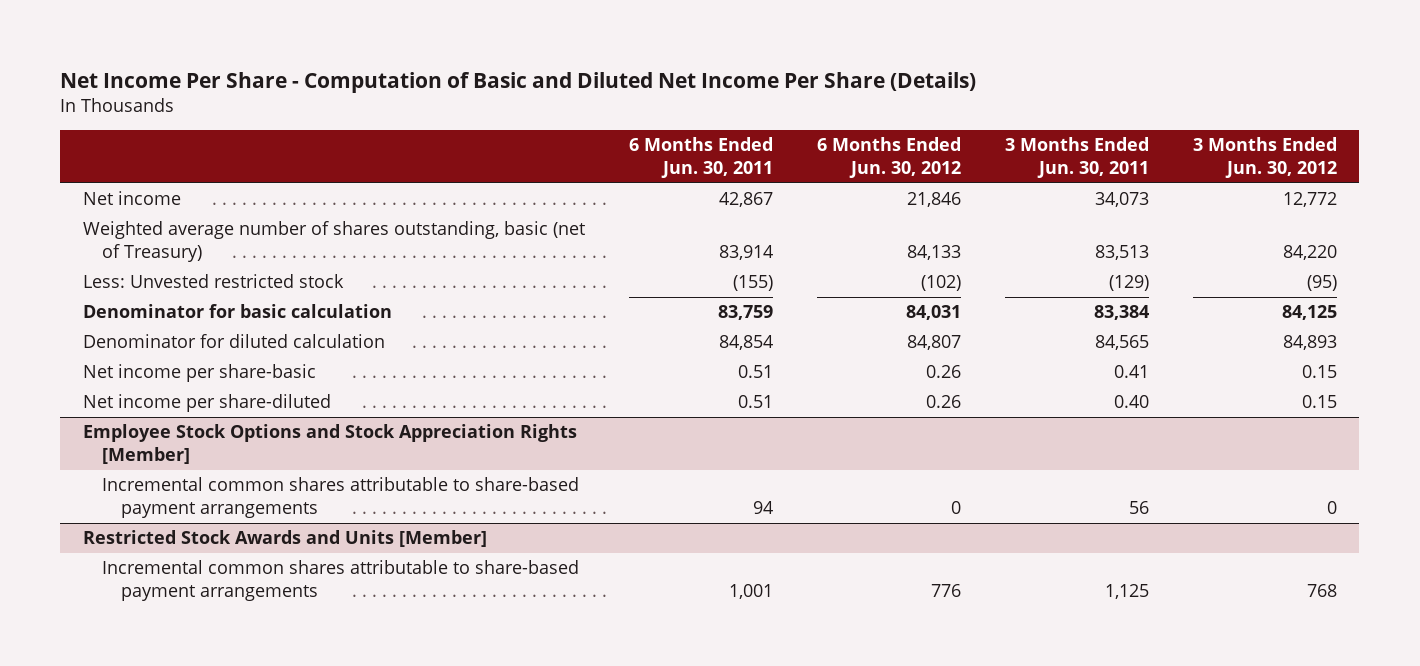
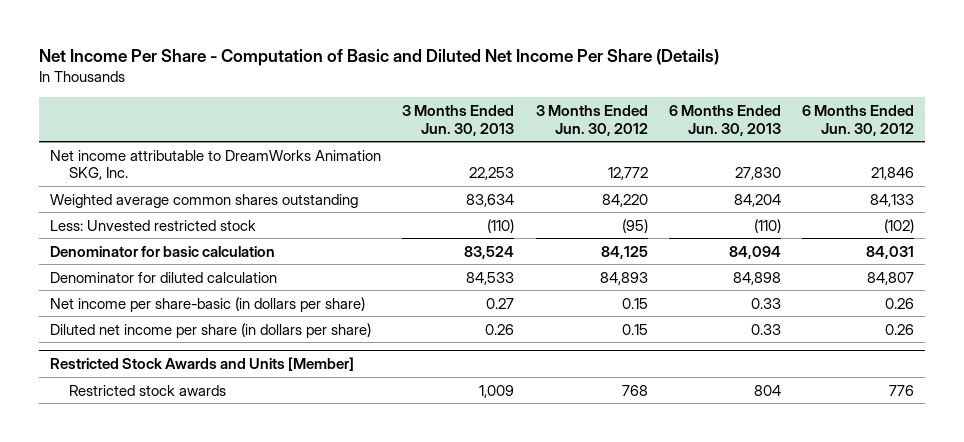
[628,137,773,179] 6 Months Ended Jun. 30, 2011 -> none
[1004,137,1149,179] 3 Months Ended Jun. 30, 2011 -> none
none -> [402,104,515,136] 3 Months Ended Jun. 30, 2013
none -> [669,104,782,136] 6 Months Ended Jun. 30, 2013
[82,191,181,206] Net income -> [49,149,381,181] Net income attributable to DreamWorks Animation SKG, Inc.
[82,221,585,263] Weighted average number of shares outstanding, basic (net of Treasury) -> [49,193,358,208] Weighted average common shares outstanding
[82,424,577,465] Employee Stock Options and Stock Appreciation Rights [Member] -> none
[101,477,579,519] Incremental common shares attributable to share-based payment arrangements -> none
[82,364,316,383] Net income per share-basic -> [49,296,365,312] Net income per share-basic (in dollars per share)
[82,394,331,413] Net income per share-diluted -> [49,322,371,338] Diluted net income per share (in dollars per share)
[101,560,579,602] Incremental common shares attributable to share-based payment arrangements -> [68,384,226,396] Restricted stock awards

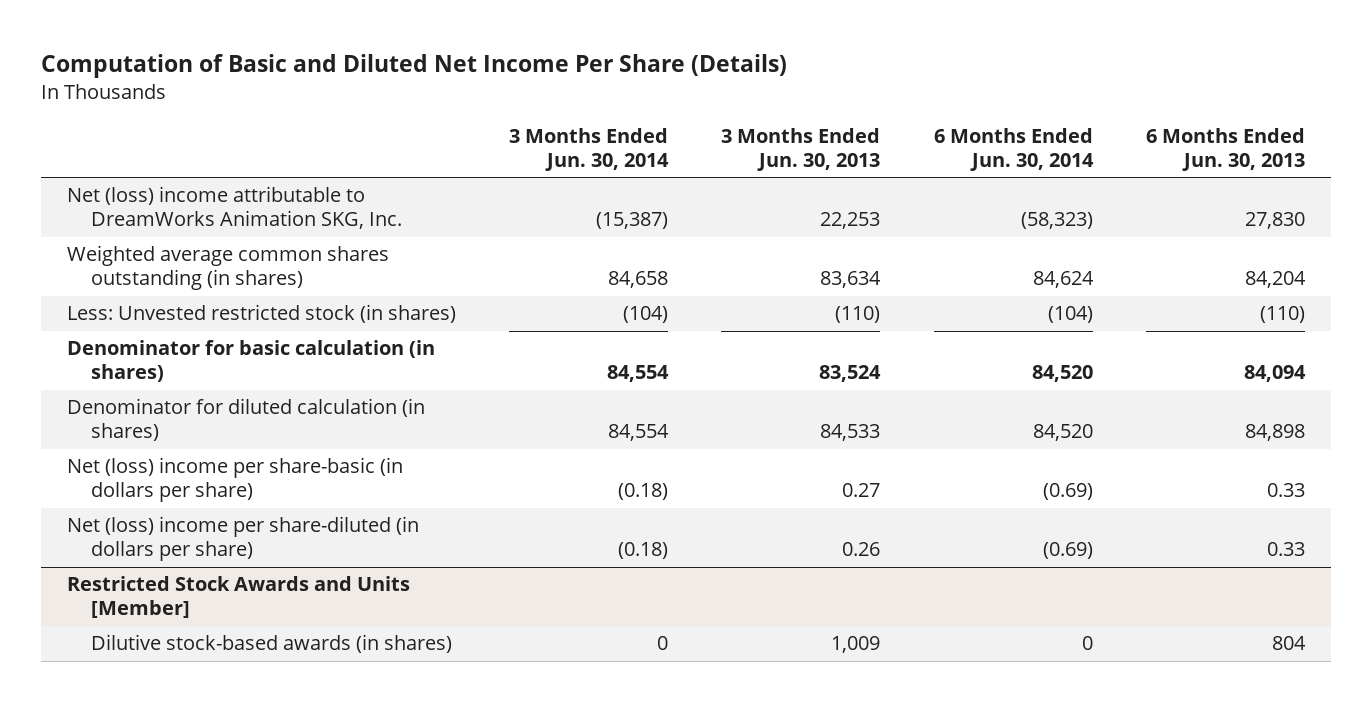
[39,49,720,67] Net Income Per Share - Computation of Basic and Diluted Net Income Per Share (Details) -> [40,53,787,78] Computation of Basic and Diluted Net Income Per Share (Details)
[535,104,648,136] 3 Months Ended Jun. 30, 2012 -> none
[802,104,915,136] 6 Months Ended Jun. 30, 2012 -> none
none -> [509,128,670,171] 3 Months Ended Jun. 30, 2014
none -> [933,128,1094,171] 6 Months Ended Jun. 30, 2014
[49,149,381,181] Net income attributable to DreamWorks Animation SKG, Inc. -> [67,186,403,230] Net (loss) income attributable to DreamWorks Animation SKG, Inc.
[49,193,358,208] Weighted average common shares outstanding -> [67,245,390,291] Weighted average common shares outstanding (in shares)
[49,219,256,231] Less: Unvested restricted stock -> [67,304,457,324] Less: Unvested restricted stock (in shares)
[49,245,275,257] Denominator for basic calculation -> [67,340,436,383] Denominator for basic calculation (in shares)
[49,271,277,283] Denominator for diluted calculation -> [67,398,426,442] Denominator for diluted calculation (in shares)
[49,296,365,312] Net income per share-basic (in dollars per share) -> [67,457,404,503] Net (loss) income per share-basic (in dollars per share)
[49,322,371,338] Diluted net income per share (in dollars per share) -> [67,516,420,562] Net (loss) income per share-diluted (in dollars per share)
[68,384,226,396] Restricted stock awards -> [91,634,453,654] Dilutive stock-based awards (in shares)

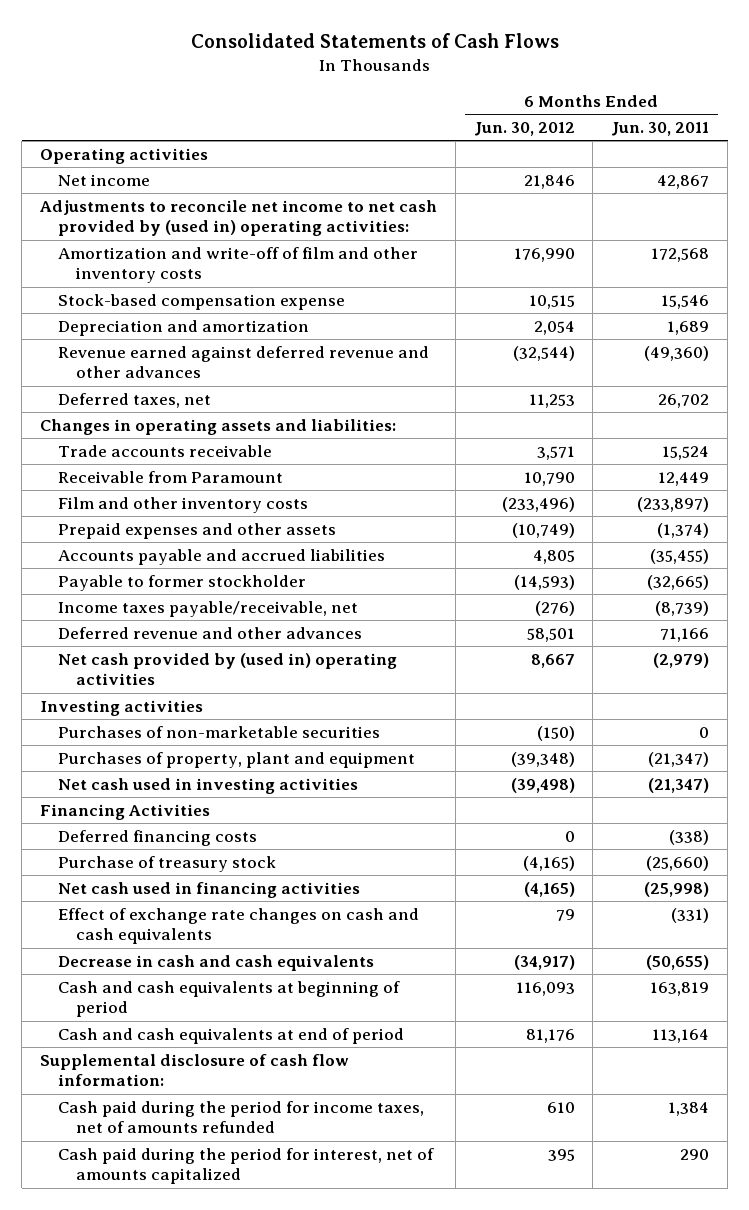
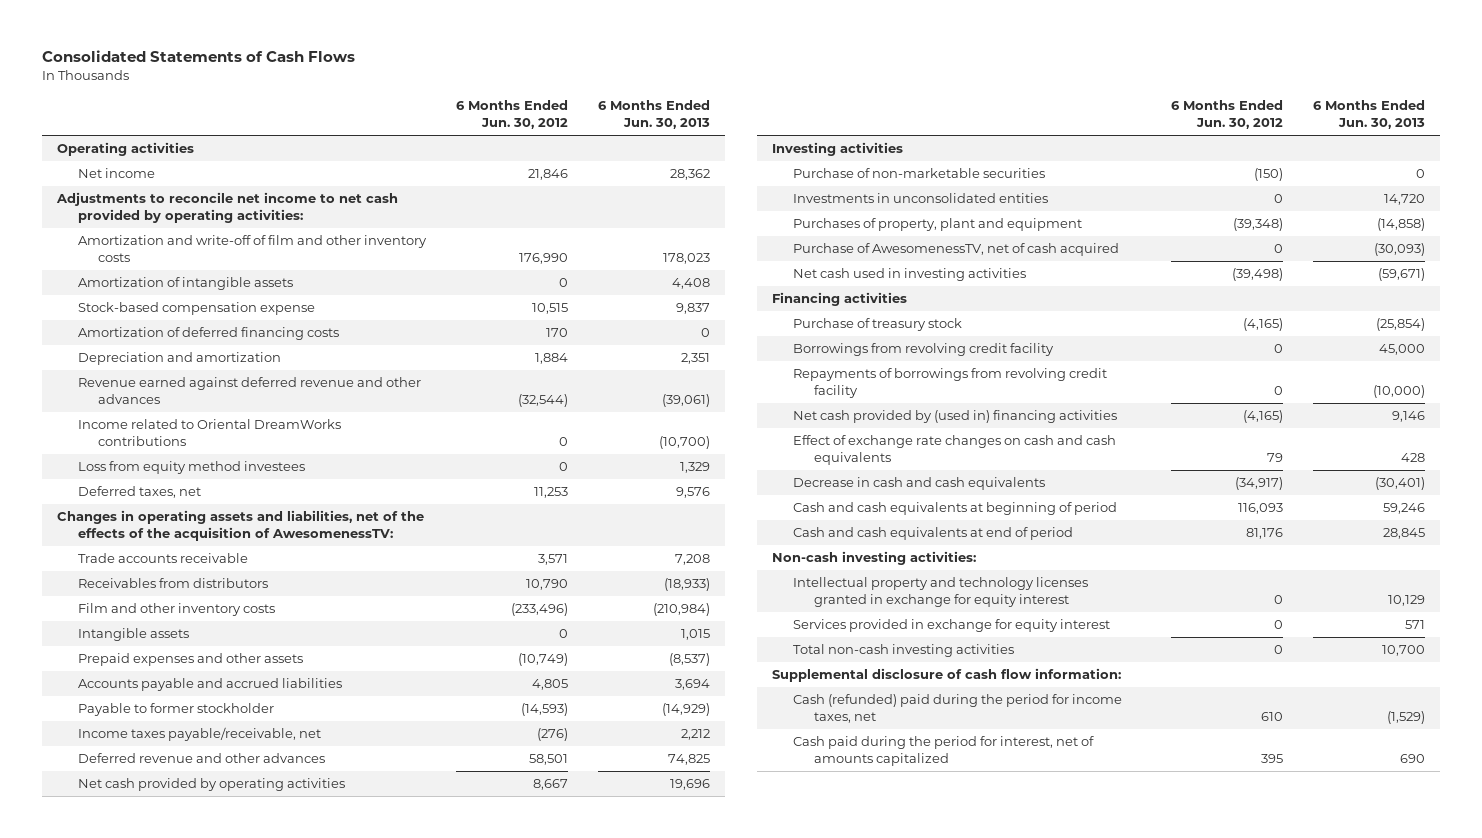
[611,122,710,137] Jun. 30, 2011 -> none
none -> [597,100,710,129] 6 Months Ended Jun. 30, 2013
[39,199,438,237] Adjustments to reconcile net income to net cash provided by (used in) operating activities: -> [56,192,399,223] Adjustments to reconcile net income to net cash provided by operating activities:
none -> [77,277,293,291] Amortization of intangible assets
none -> [77,327,339,341] Amortization of deferred financing costs
[533,320,575,335] 2,054 -> [534,353,568,365] 1,884
none -> [77,419,341,446] Income related to Oriental DreamWorks contributions
none -> [77,461,305,475] Loss from equity method investees
[40,418,397,435] Changes in operating assets and liabilities: -> [57,510,425,541] Changes in operating assets and liabilities, net of the effects of the acquisition of AwesomenessTV:
[58,470,284,483] Receivable from Paramount -> [77,578,268,589] Receivables from distributors
none -> [77,628,189,642] Intangible assets
[58,652,398,686] Net cash provided by (used in) operating activities -> [77,778,345,792] Net cash provided by operating activities
[58,725,381,738] Purchases of non-marketable securities -> [792,168,1045,179] Purchase of non-marketable securities
none -> [792,193,1048,204] Investments in unconsolidated entities
none -> [792,243,1119,257] Purchase of AwesomenessTV, net of cash acquired
[58,829,258,846] Deferred financing costs -> none
[40,803,211,820] Financing Activities -> [772,292,908,307] Financing activities
none -> [792,343,1054,357] Borrowings from revolving credit facility
none -> [792,368,1107,398] Repayments of borrowings from revolving credit facility
[58,881,361,898] Net cash used in financing activities -> [792,410,1117,424] Net cash provided by (used in) financing activities
none -> [772,551,977,566] Non-cash investing activities:
none -> [792,577,1088,607] Intellectual property and technology licenses granted in exchange for equity interest
none -> [792,619,1110,633] Services provided in exchange for equity interest
none -> [792,644,1014,658] Total non-cash investing activities
[58,1100,425,1134] Cash paid during the period for income taxes, net of amounts refunded -> [792,694,1122,723] Cash (refunded) paid during the period for income taxes, net

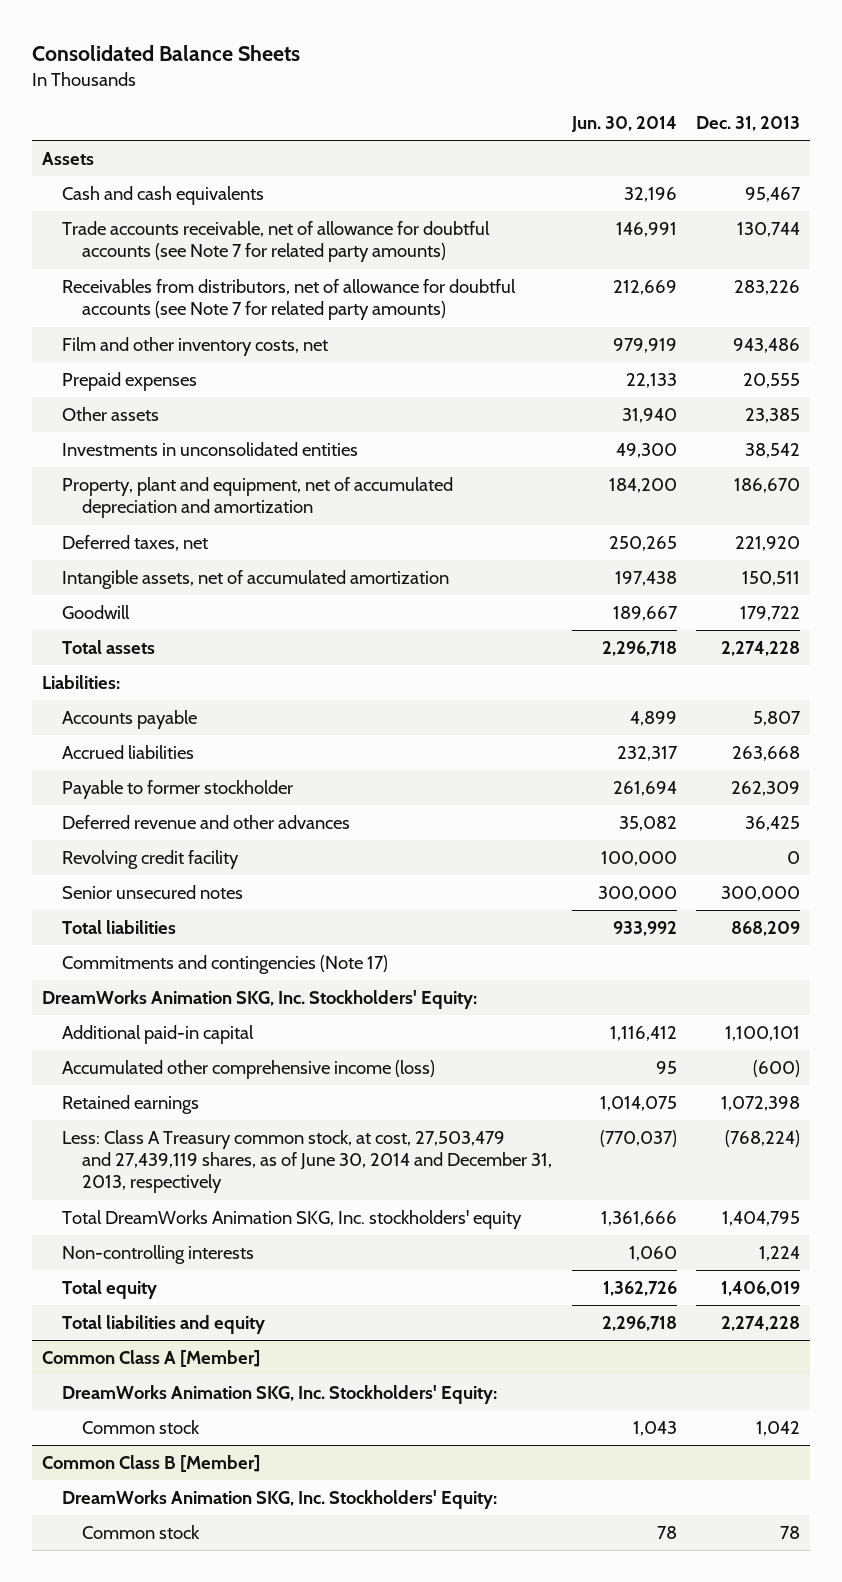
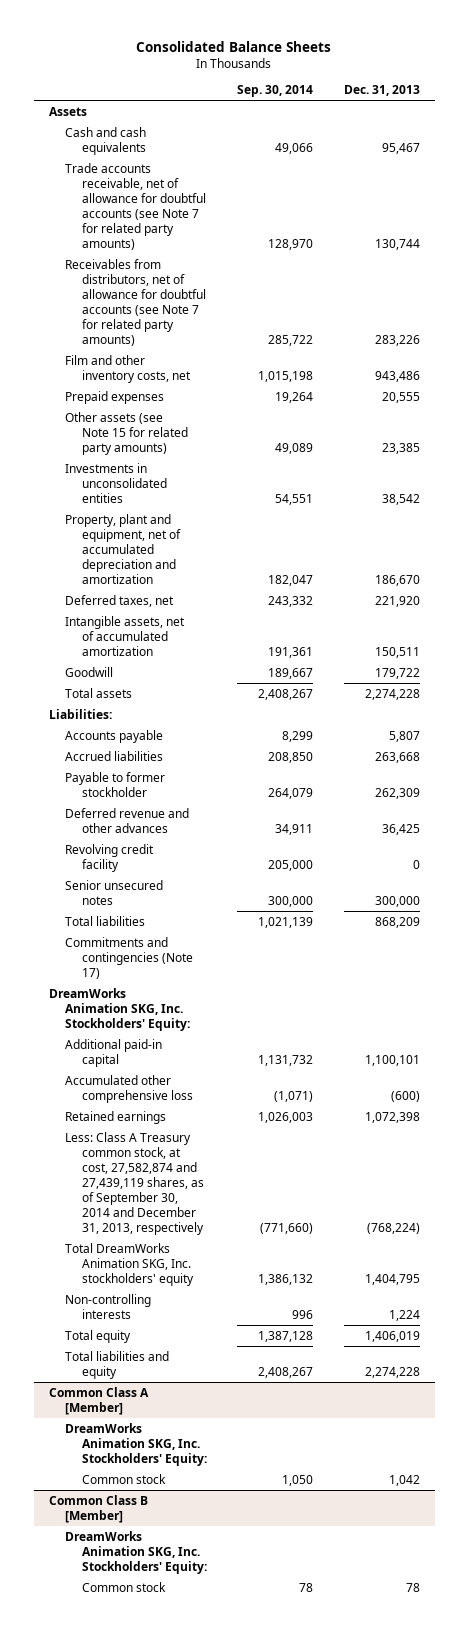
[570,115,677,132] Jun. 30, 2014 -> none
none -> [237,85,314,98] Sep. 30, 2014
[61,407,159,422] Other assets -> [65,411,188,455] Other assets (see Note 15 for related party amounts)
[61,1060,435,1080] Accumulated other comprehensive income (loss) -> [65,1074,193,1103] Accumulated other comprehensive loss
[61,1130,552,1194] Less: Class A Treasury common stock, at cost, 27,503,479 and 27,439,119 shares, as of June 30, 2014 and December 31, 2013, respectively -> [65,1131,204,1236] Less: Class A Treasury common stock, at cost, 27,582,874 and 27,439,119 shares, as of September 30, 2014 and December 31, 2013, respectively

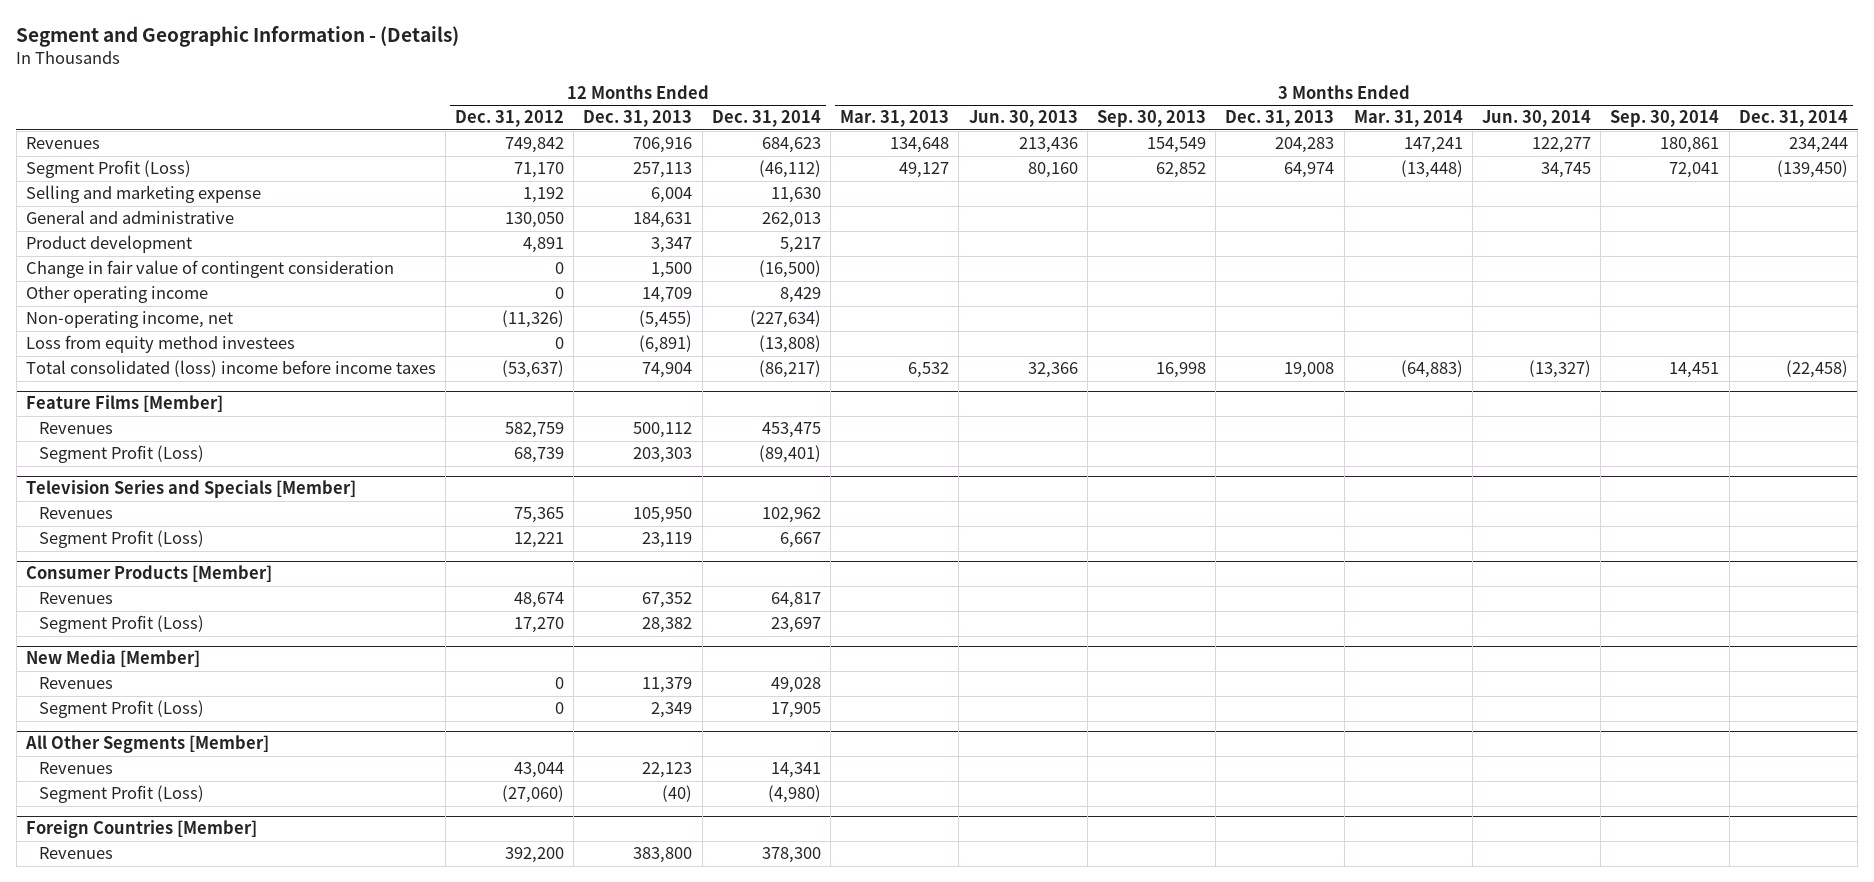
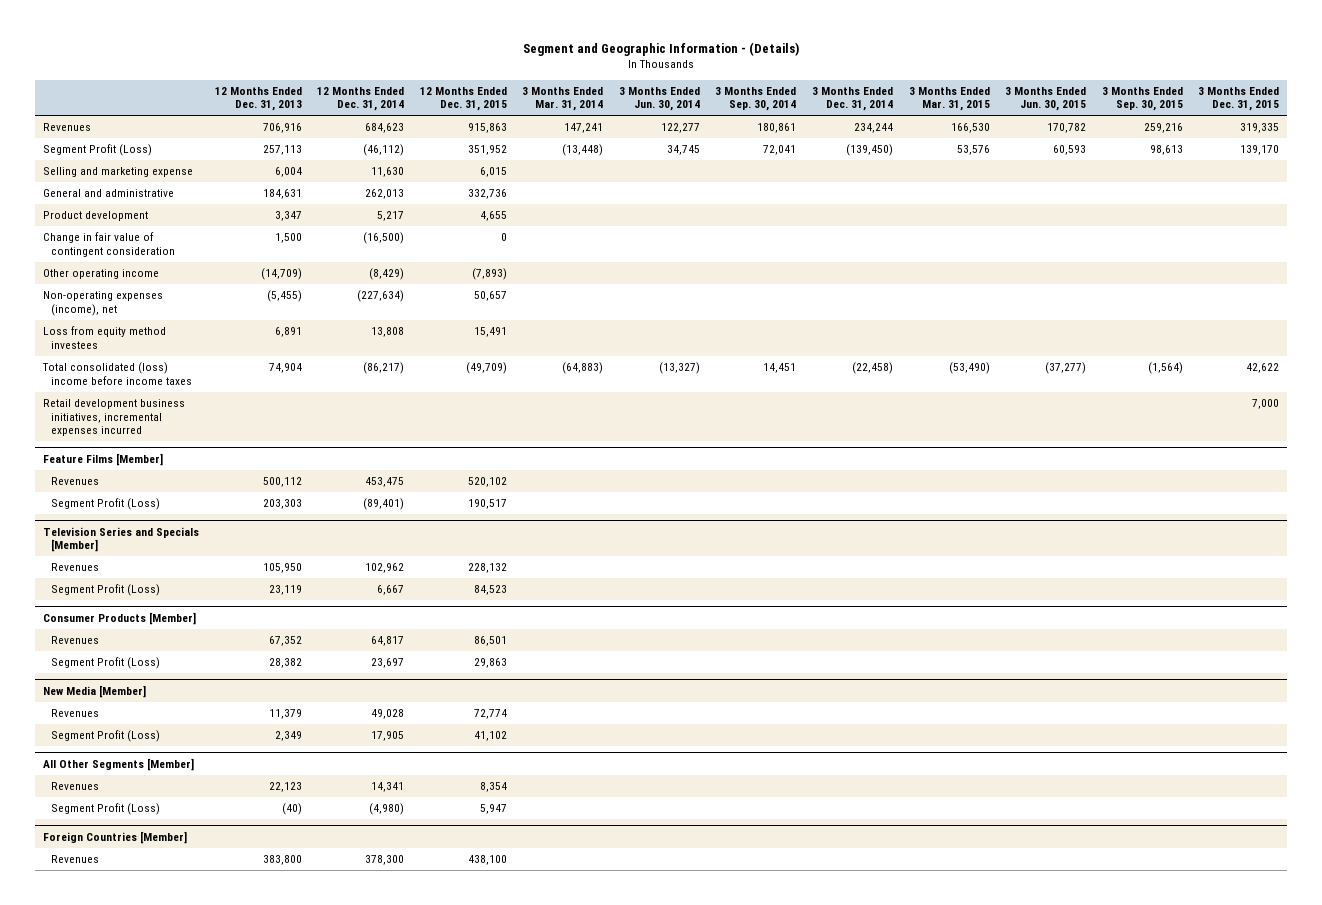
[455,110,565,128] Dec. 31, 2012 -> none
[840,110,950,128] Mar. 31, 2013 -> none
[968,110,1078,128] Jun. 30, 2013 -> none
[1096,110,1206,128] Sep. 30, 2013 -> none
[1225,110,1335,128] Dec. 31, 2013 -> none
none -> [419,86,507,112] 12 Months Ended Dec. 31, 2015
none -> [908,86,990,112] 3 Months Ended Mar. 31, 2015
none -> [1005,86,1087,112] 3 Months Ended Jun. 30, 2015
none -> [1101,86,1183,112] 3 Months Ended Sep. 30, 2015
none -> [1198,86,1280,112] 3 Months Ended Dec. 31, 2015
[642,287,693,304] 14,709 -> [260,268,302,281] (14,709)
[779,287,821,304] 8,429 -> [369,268,405,281] (8,429)
[25,311,233,329] Non-operating income, net -> [42,291,163,316] Non-operating expenses (income), net
[639,335,693,354] (6,891) -> [274,327,302,338] 6,891
[758,335,821,354] (13,808) -> [371,327,405,338] 13,808
none -> [42,399,185,436] Retail development business initiatives, incremental expenses incurred

